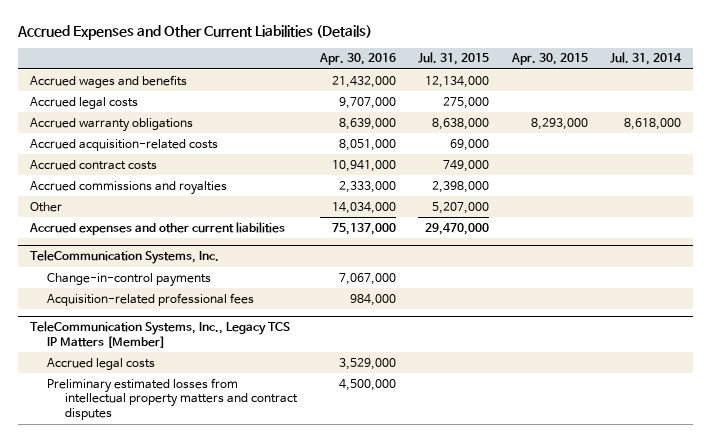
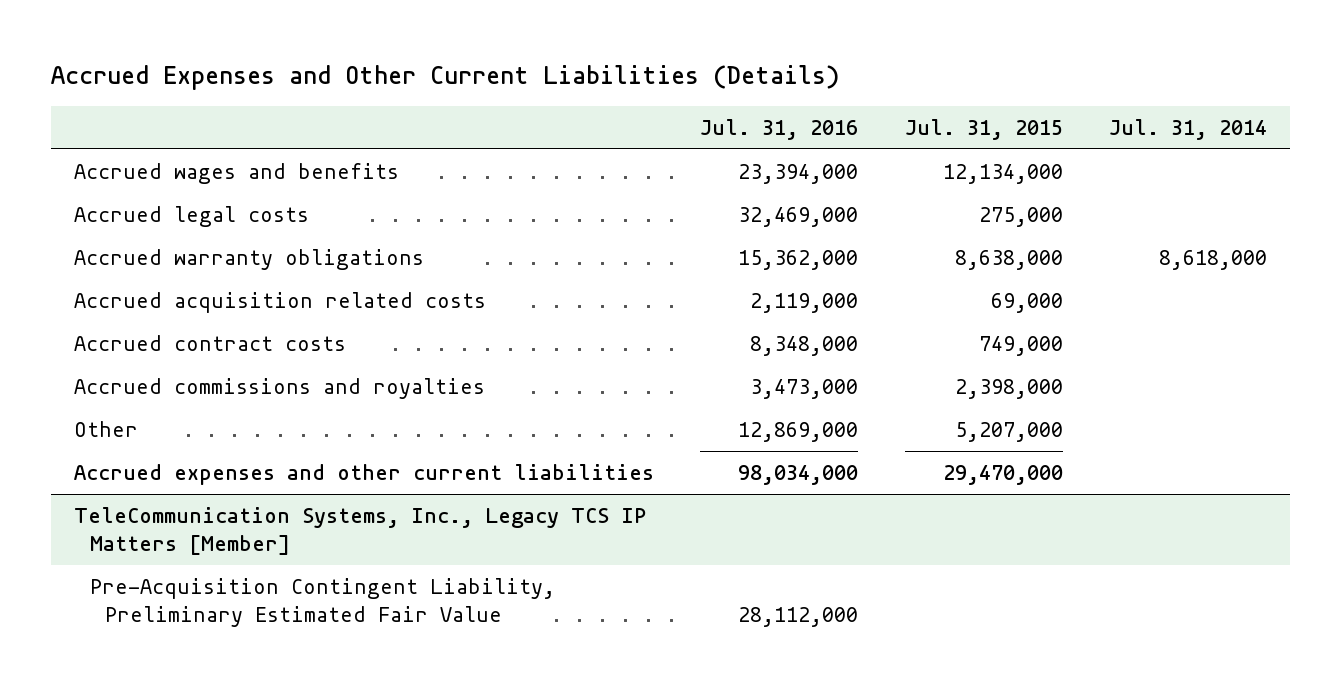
[318,53,396,66] Apr. 30, 2016 -> none
[510,53,588,66] Apr. 30, 2015 -> none
none -> [700,118,859,140] Jul. 31, 2016
[29,138,218,151] Accrued acquisition-related costs -> [73,291,486,313] Accrued acquisition related costs
[29,250,219,265] TeleCommunication Systems, Inc. -> none
[47,272,212,287] Change-in-control payments -> none
[47,292,255,306] Acquisition-related professional fees -> none
[47,357,156,370] Accrued legal costs -> none
[47,377,299,421] Preliminary estimated losses from intellectual property matters and contract disputes -> none
none -> [89,577,555,627] Pre-Acquisition Contingent Liability, Preliminary Estimated Fair Value

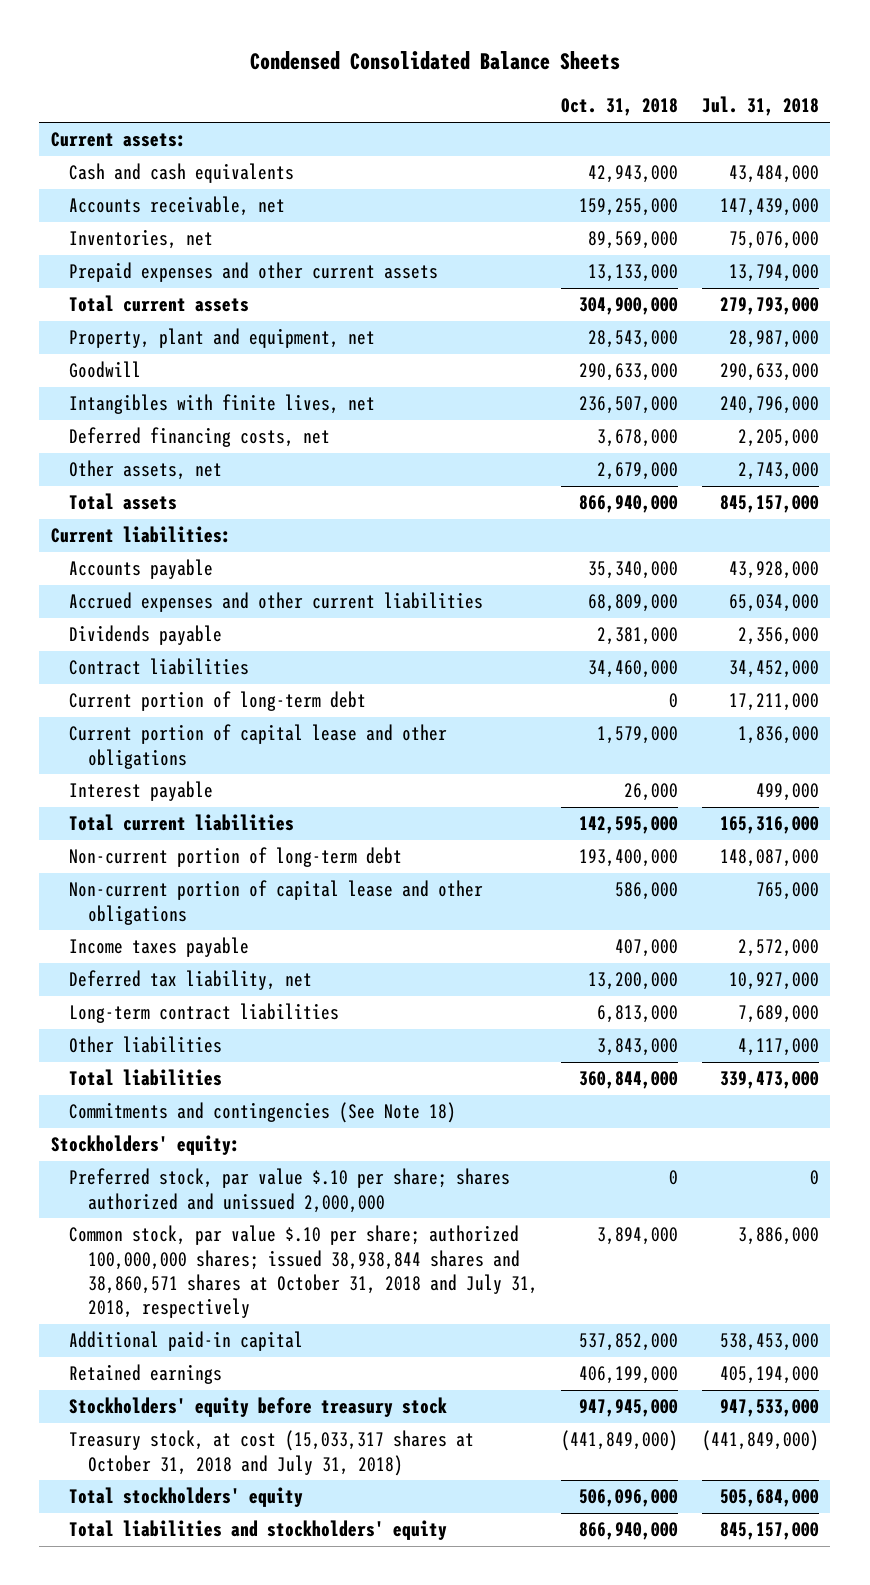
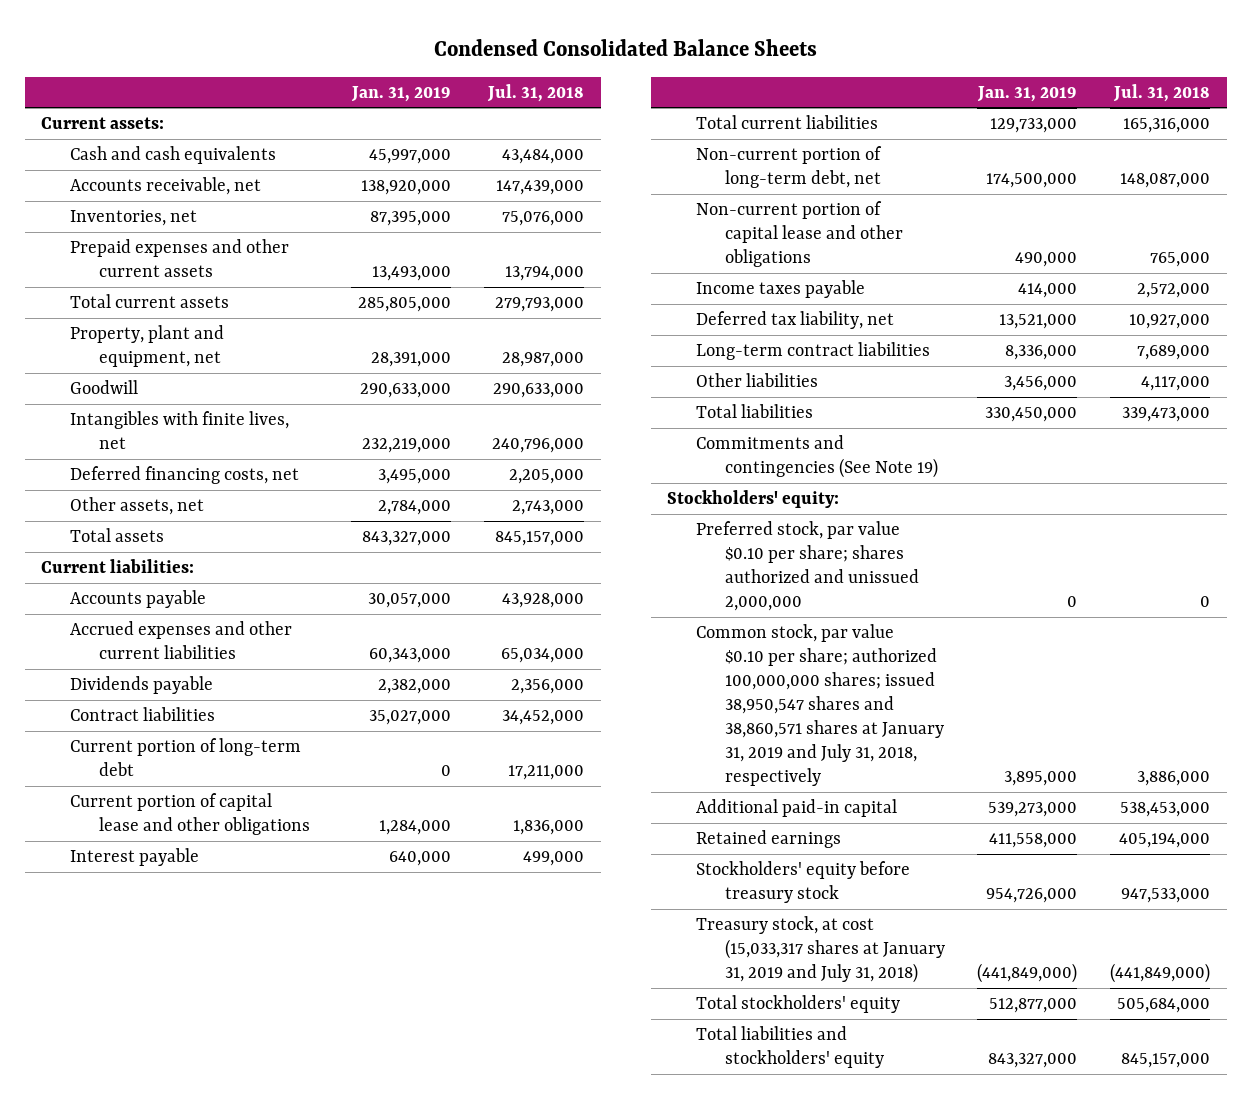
[561,98,679,117] Oct. 31, 2018 -> none
none -> [351,85,452,102] Jan. 31, 2019
[69,847,403,868] Non-current portion of long-term debt -> [696,146,883,189] Non-current portion of long-term debt, net
[69,1102,457,1124] Commitments and contingencies (See Note 18) -> [696,435,938,479] Commitments and contingencies (See Note 19)
[69,1168,511,1213] Preferred stock, par value $.10 per share; shares authorized and unissued 2,000,000 -> [696,521,919,612] Preferred stock, par value $0.10 per share; shares authorized and unissued 2,000,000
[69,1225,538,1318] Common stock, par value $.10 per share; authorized 100,000,000 shares; issued 38,938,844 shares and 38,860,571 shares at October 31, 2018 and July 31, 2018, respectively -> [696,624,944,787] Common stock, par value $0.10 per share; authorized 100,000,000 shares; issued 38,950,547 shares and 38,860,571 shares at January 31, 2019 and July 31, 2018, respectively
[69,1430,475,1476] Treasury stock, at cost (15,033,317 shares at October 31, 2018 and July 31, 2018) -> [696,916,945,984] Treasury stock, at cost (15,033,317 shares at January 31, 2019 and July 31, 2018)

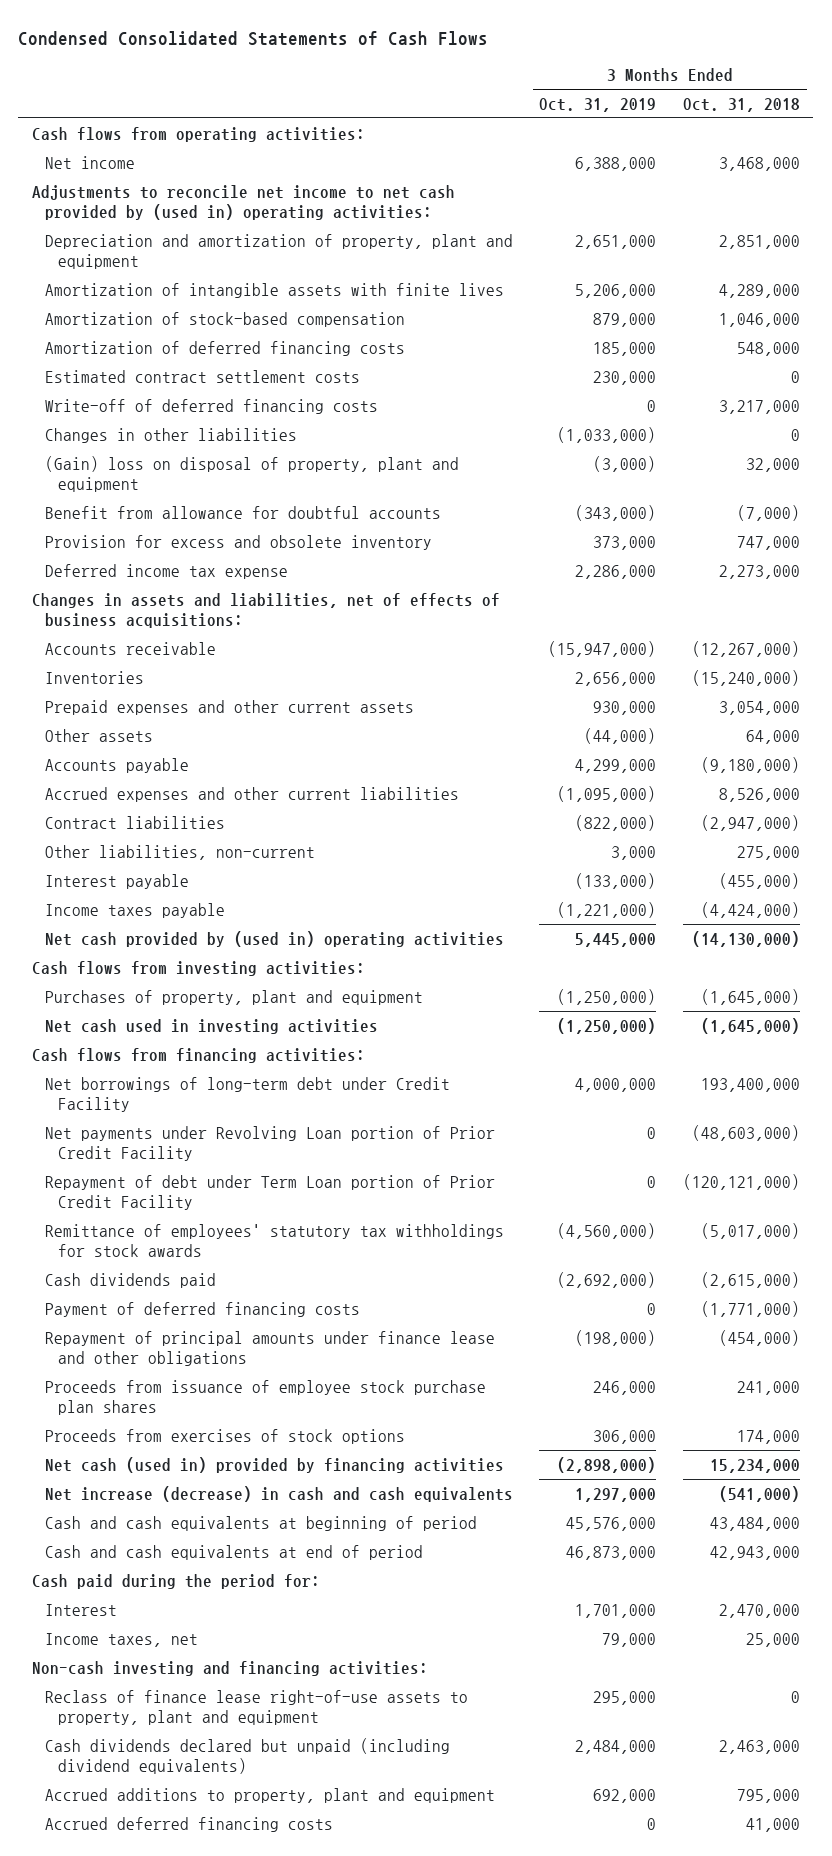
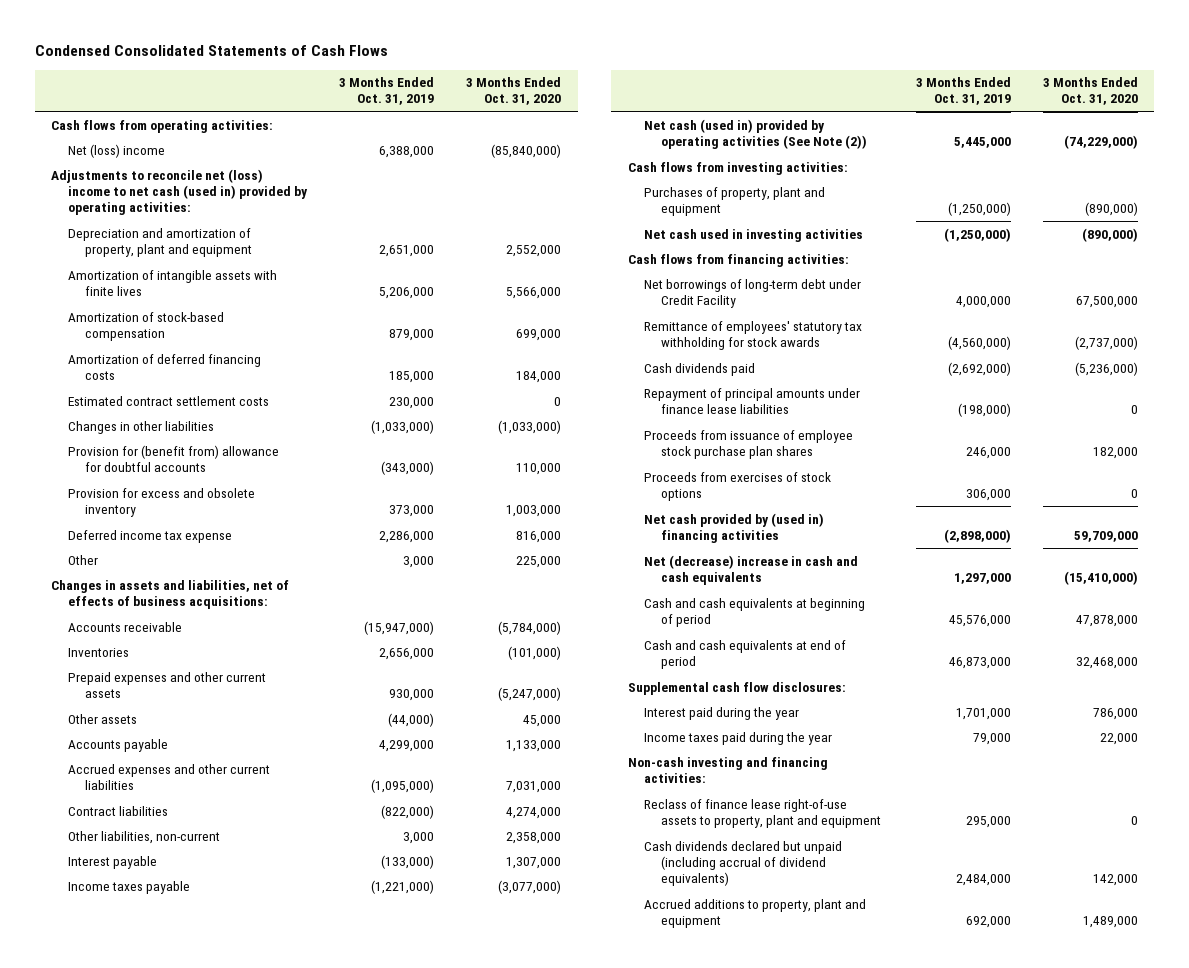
[683,97,801,112] Oct. 31, 2018 -> none
none -> [466,77,562,106] 3 Months Ended Oct. 31, 2020
[44,155,135,169] Net income -> [67,143,165,158] Net (loss) income
[31,184,455,220] Adjustments to reconcile net income to net cash provided by (used in) operating activities: -> [51,168,308,216] Adjustments to reconcile net (loss) income to net cash (used in) provided by operating activities:
[44,398,378,414] Write-off of deferred financing costs -> none
[44,455,459,492] (Gain) loss on disposal of property, plant and equipment -> none
[44,505,441,519] Benefit from allowance for doubtful accounts -> [67,444,279,472] Provision for (benefit from) allowance for doubtful accounts
none -> [67,554,98,565] Other
[44,930,504,947] Net cash provided by (used in) operating activities -> [644,118,867,149] Net cash (used in) provided by operating activities (See Note (2))
[44,1125,495,1161] Net payments under Revolving Loan portion of Prior Credit Facility -> none
[44,1174,495,1210] Repayment of debt under Term Loan portion of Prior Credit Facility -> none
[44,1223,504,1257] Remittance of employees' statutory tax withholdings for stock awards -> [644,320,863,350] Remittance of employees' statutory tax withholding for stock awards
[44,1301,360,1317] Payment of deferred financing costs -> none
[44,1330,495,1366] Repayment of principal amounts under finance lease and other obligations -> [644,387,861,414] Repayment of principal amounts under finance lease liabilities
[44,1456,504,1473] Net cash (used in) provided by financing activities -> [644,512,825,543] Net cash provided by (used in) financing activities
[44,1485,513,1502] Net increase (decrease) in cash and cash equivalents -> [644,554,859,585] Net (decrease) increase in cash and cash equivalents
[31,1573,320,1589] Cash paid during the period for: -> [627,681,846,695] Supplemental cash flow disclosures:
[44,1603,117,1616] Interest -> [644,706,800,720] Interest paid during the year
[44,1632,198,1647] Income taxes, net -> [644,731,833,745] Income taxes paid during the year
[44,1737,450,1774] Cash dividends declared but unpaid (including dividend equivalents) -> [644,840,843,887] Cash dividends declared but unpaid (including accrual of dividend equivalents)
[44,1816,333,1832] Accrued deferred financing costs -> none

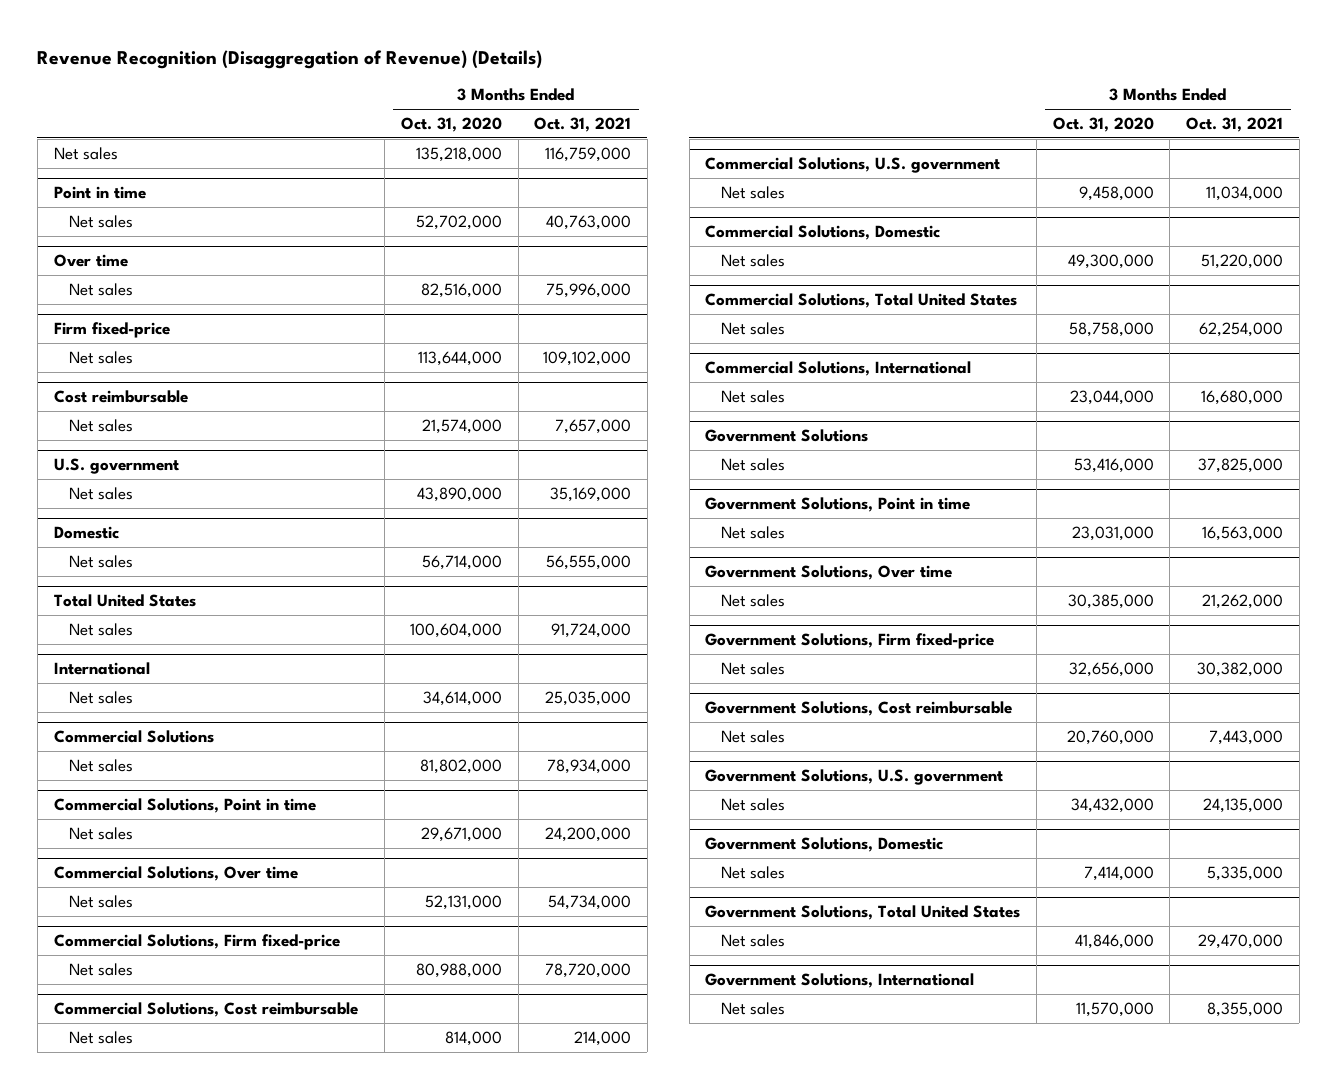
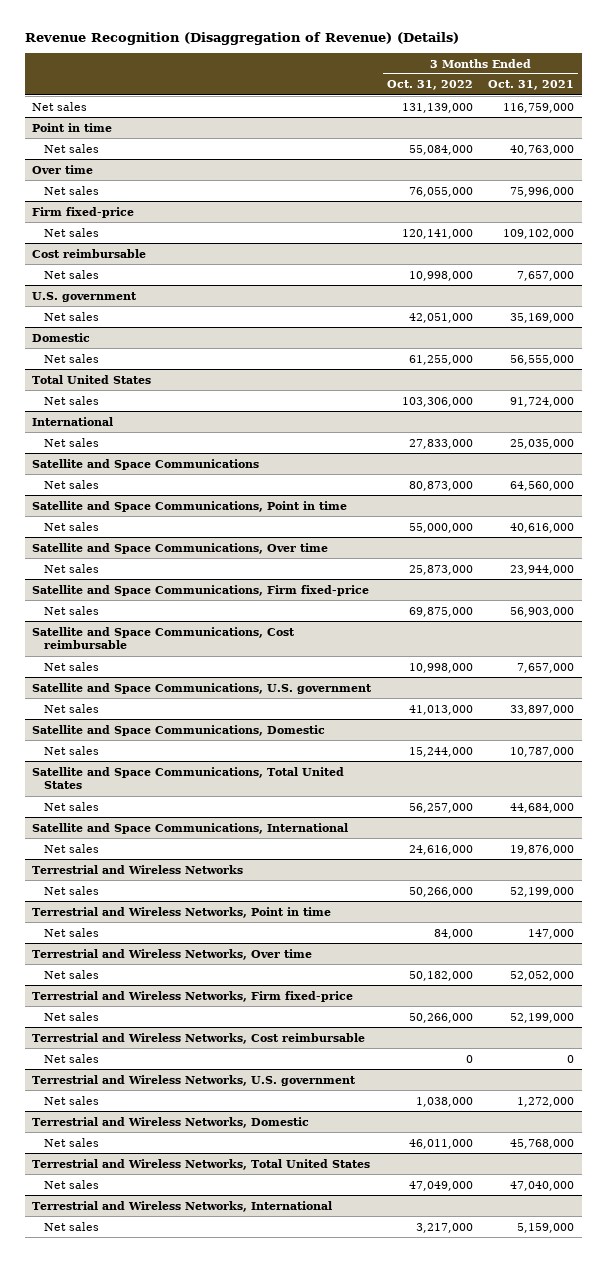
[400,116,502,132] Oct. 31, 2020 -> none
none -> [386,80,473,91] Oct. 31, 2022
[53,730,214,744] Commercial Solutions -> none
[53,798,316,814] Commercial Solutions, Point in time -> none
[53,866,298,882] Commercial Solutions, Over time -> none
[53,934,340,951] Commercial Solutions, Firm fixed-price -> none
[53,1002,358,1018] Commercial Solutions, Cost reimbursable -> none
[705,157,1001,174] Commercial Solutions, U.S. government -> none
[705,225,941,241] Commercial Solutions, Domestic -> none
[705,293,1018,309] Commercial Solutions, Total United States -> none
[705,361,972,377] Commercial Solutions, International -> none
[705,429,869,443] Government Solutions -> none
[705,497,971,513] Government Solutions, Point in time -> none
[705,565,953,581] Government Solutions, Over time -> none
[705,633,995,650] Government Solutions, Firm fixed-price -> none
[705,701,1013,717] Government Solutions, Cost reimbursable -> none
[705,769,1004,786] Government Solutions, U.S. government -> none
[705,837,944,853] Government Solutions, Domestic -> none
[705,905,1021,921] Government Solutions, Total United States -> none
[705,973,975,989] Government Solutions, International -> none
none -> [32,458,260,470] Satellite and Space Communications
[547,758,632,774] 78,934,000 -> [510,480,575,491] 64,560,000
none -> [32,500,348,512] Satellite and Space Communications, Point in time
[545,826,632,842] 24,200,000 -> [510,522,575,533] 40,616,000
none -> [32,542,329,554] Satellite and Space Communications, Over time
[548,894,632,910] 54,734,000 -> [510,564,575,575] 23,944,000
none -> [32,584,370,596] Satellite and Space Communications, Firm fixed-price
[545,962,632,978] 78,720,000 -> [510,606,575,617] 56,903,000
none -> [32,626,296,650] Satellite and Space Communications, Cost reimbursable
[574,1030,632,1046] 214,000 -> [517,662,575,673] 7,657,000
none -> [32,682,373,694] Satellite and Space Communications, U.S. government
[1206,185,1284,201] 11,034,000 -> [510,704,575,715] 33,897,000
none -> [32,724,326,736] Satellite and Space Communications, Domestic
[1201,253,1284,269] 51,220,000 -> [510,746,575,757] 10,787,000
none -> [32,766,345,790] Satellite and Space Communications, Total United States
[1199,321,1284,337] 62,254,000 -> [510,802,575,813] 44,684,000
none -> [32,822,349,834] Satellite and Space Communications, International
[1201,389,1284,405] 16,680,000 -> [510,844,575,855] 19,876,000
none -> [32,864,244,874] Terrestrial and Wireless Networks
[1198,457,1284,473] 37,825,000 -> [510,886,575,897] 52,199,000
none -> [32,906,332,918] Terrestrial and Wireless Networks, Point in time
[1202,525,1284,541] 16,563,000 -> [528,928,575,939] 147,000
none -> [32,948,313,960] Terrestrial and Wireless Networks, Over time
[1202,593,1284,609] 21,262,000 -> [510,970,575,981] 52,052,000
none -> [32,990,354,1002] Terrestrial and Wireless Networks, Firm fixed-price
[1197,661,1284,677] 30,382,000 -> [510,1012,575,1023] 52,199,000
none -> [32,1032,366,1044] Terrestrial and Wireless Networks, Cost reimbursable
[1209,729,1284,745] 7,443,000 -> [567,1054,575,1063] 0
none -> [32,1074,357,1086] Terrestrial and Wireless Networks, U.S. government
[1203,797,1284,813] 24,135,000 -> [517,1096,575,1107] 1,272,000
none -> [32,1116,310,1128] Terrestrial and Wireless Networks, Domestic
[1207,865,1284,881] 5,335,000 -> [510,1138,575,1149] 45,768,000
none -> [32,1158,371,1170] Terrestrial and Wireless Networks, Total United States
[1198,933,1284,949] 29,470,000 -> [510,1180,575,1191] 47,040,000
none -> [32,1200,333,1212] Terrestrial and Wireless Networks, International
[1207,1001,1284,1017] 8,355,000 -> [517,1222,575,1233] 5,159,000

